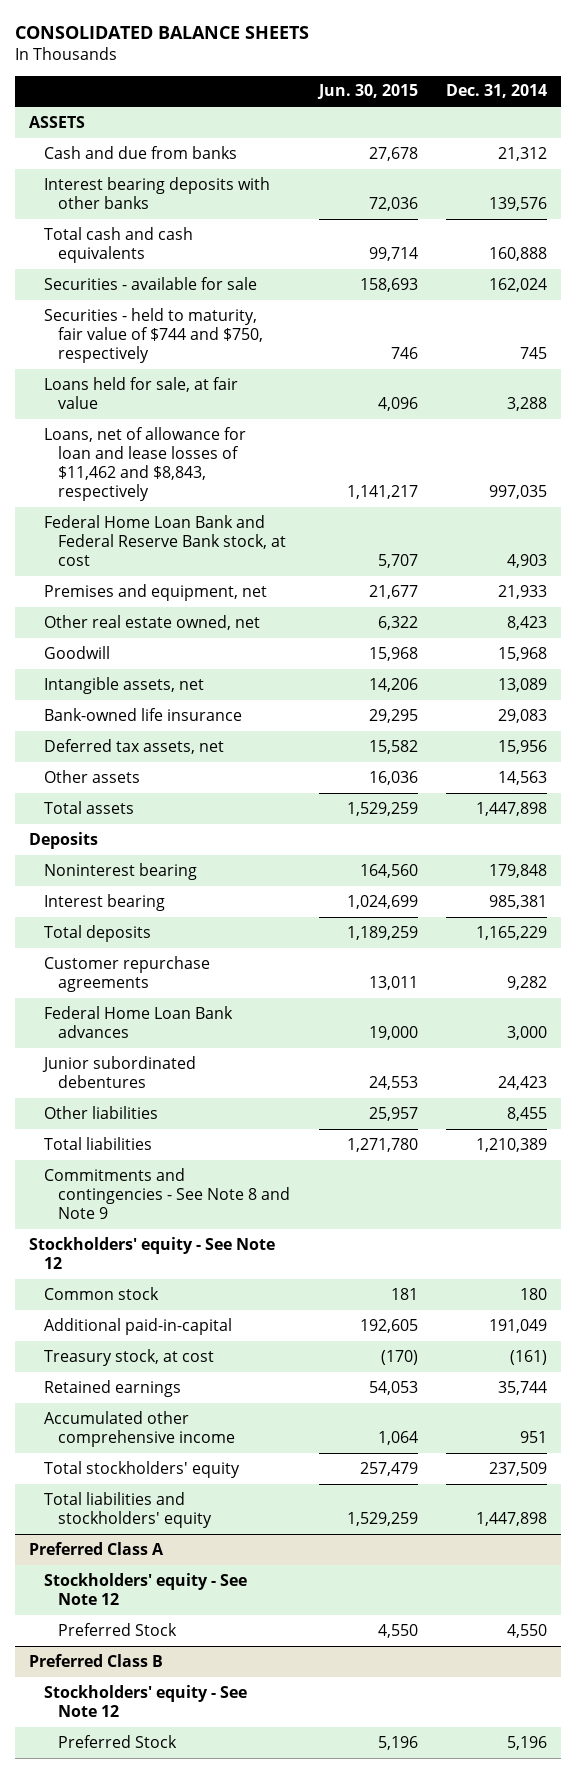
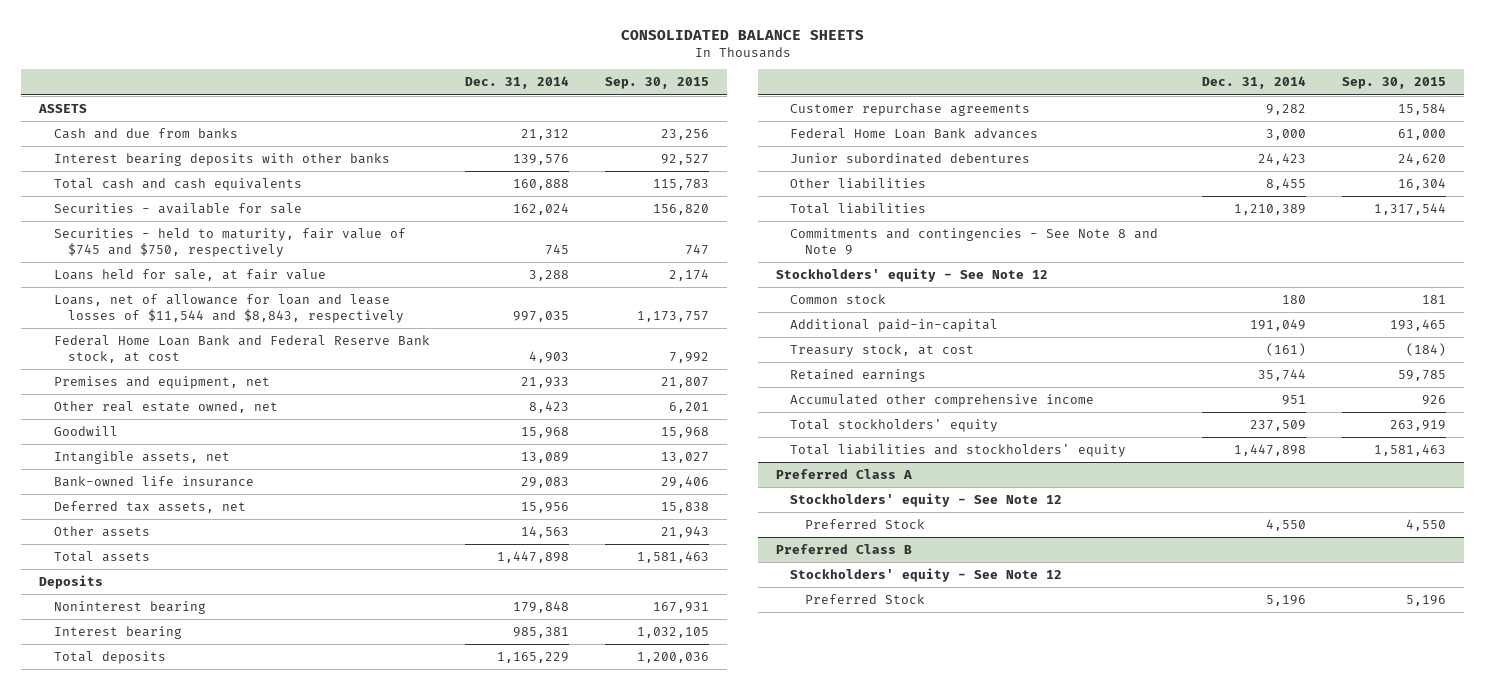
[316,84,418,100] Jun. 30, 2015 -> none
none -> [605,77,710,90] Sep. 30, 2015
[43,307,264,364] Securities - held to maturity, fair value of $744 and $750, respectively -> [53,228,406,257] Securities - held to maturity, fair value of $745 and $750, respectively
[43,426,246,502] Loans, net of allowance for loan and lease losses of $11,462 and $8,843, respectively -> [53,294,405,323] Loans, net of allowance for loan and lease losses of $11,544 and $8,843, respectively

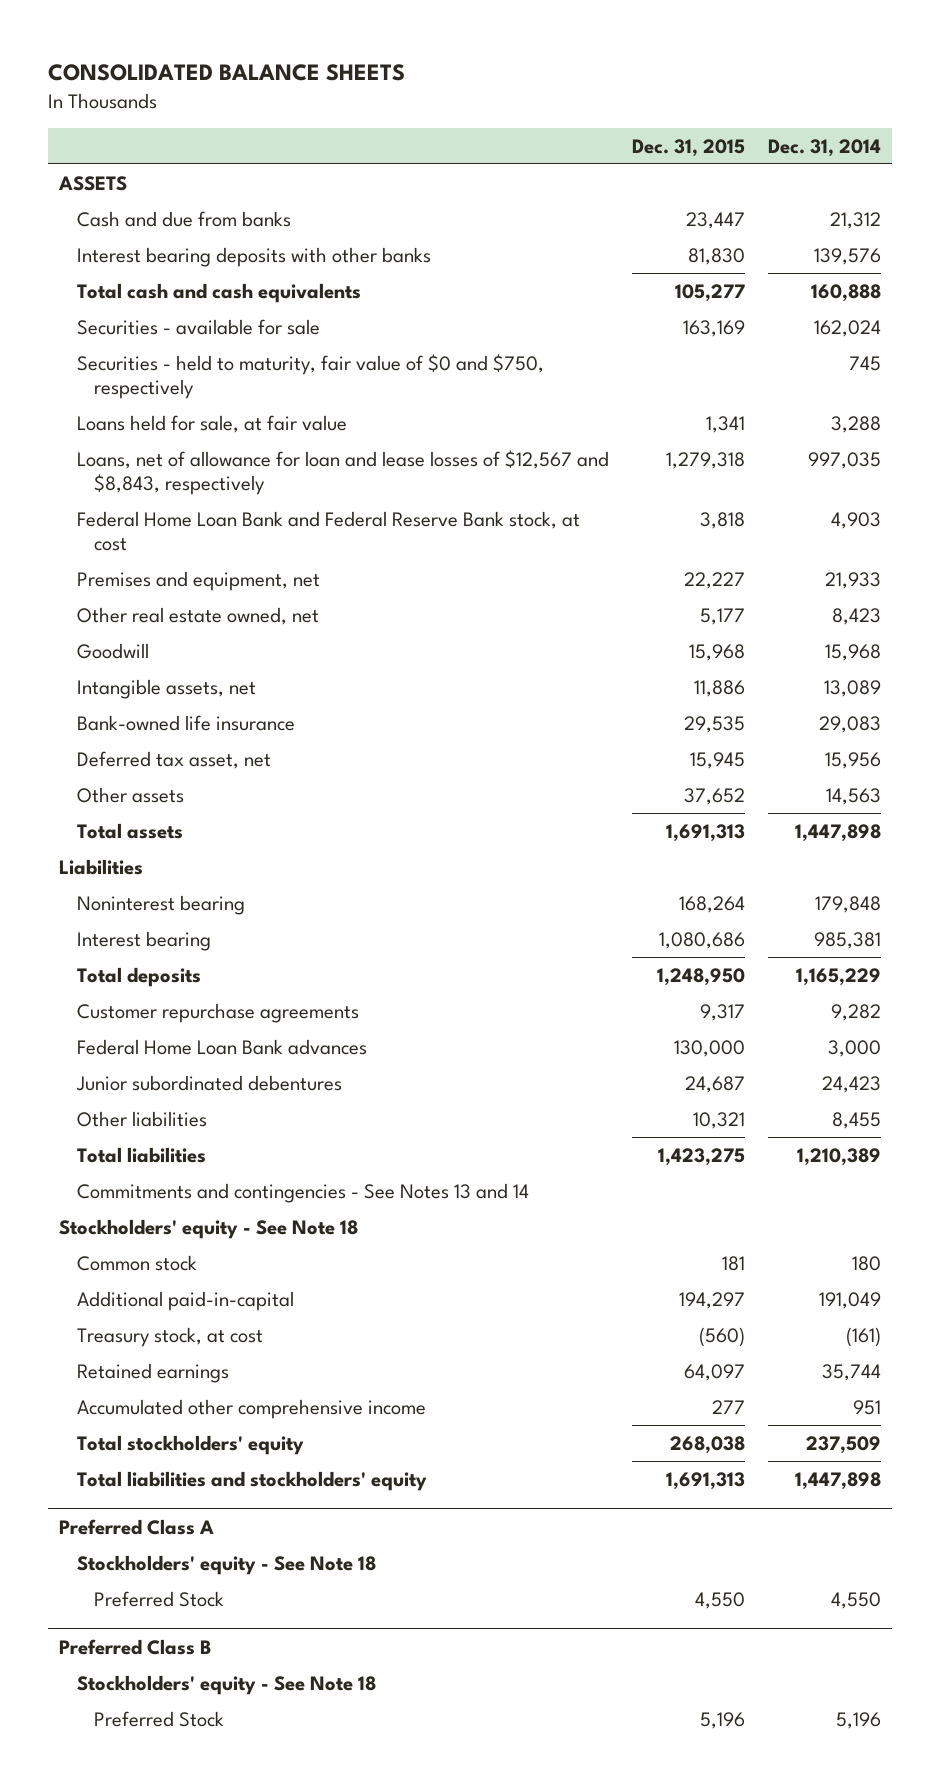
[605,77,710,90] Sep. 30, 2015 -> none
none -> [631,138,745,157] Dec. 31, 2015
[53,228,406,257] Securities - held to maturity, fair value of $745 and $750, respectively -> [76,353,544,399] Securities - held to maturity, fair value of $0 and $750, respectively
[53,294,405,323] Loans, net of allowance for loan and lease losses of $11,544 and $8,843, respectively -> [76,449,609,495] Loans, net of allowance for loan and lease losses of $12,567 and $8,843, respectively
[53,501,246,514] Deferred tax assets, net -> [76,750,271,769] Deferred tax asset, net
[39,575,104,590] Deposits -> none
none -> [59,858,144,875] Liabilities
[790,228,1159,255] Commitments and contingencies - See Note 8 and Note 9 -> [76,1182,529,1203] Commitments and contingencies - See Notes 13 and 14
[775,268,1048,283] Stockholders' equity - See Note 12 -> [59,1218,359,1239] Stockholders' equity - See Note 18
[790,493,1063,508] Stockholders' equity - See Note 12 -> [76,1554,376,1575] Stockholders' equity - See Note 18
[790,568,1063,583] Stockholders' equity - See Note 12 -> [76,1674,376,1695] Stockholders' equity - See Note 18

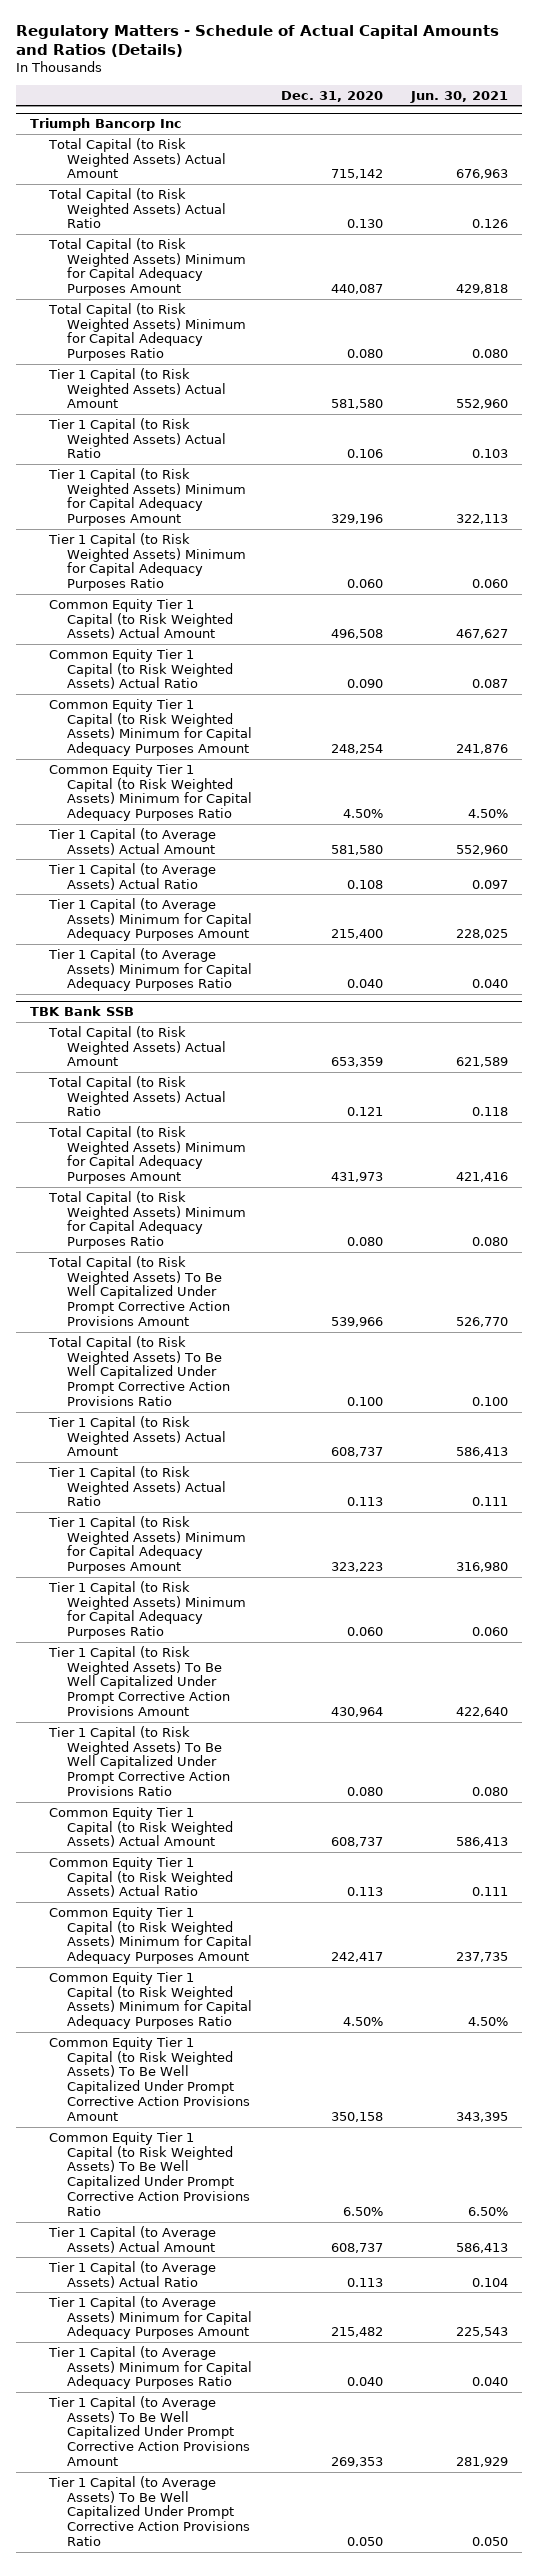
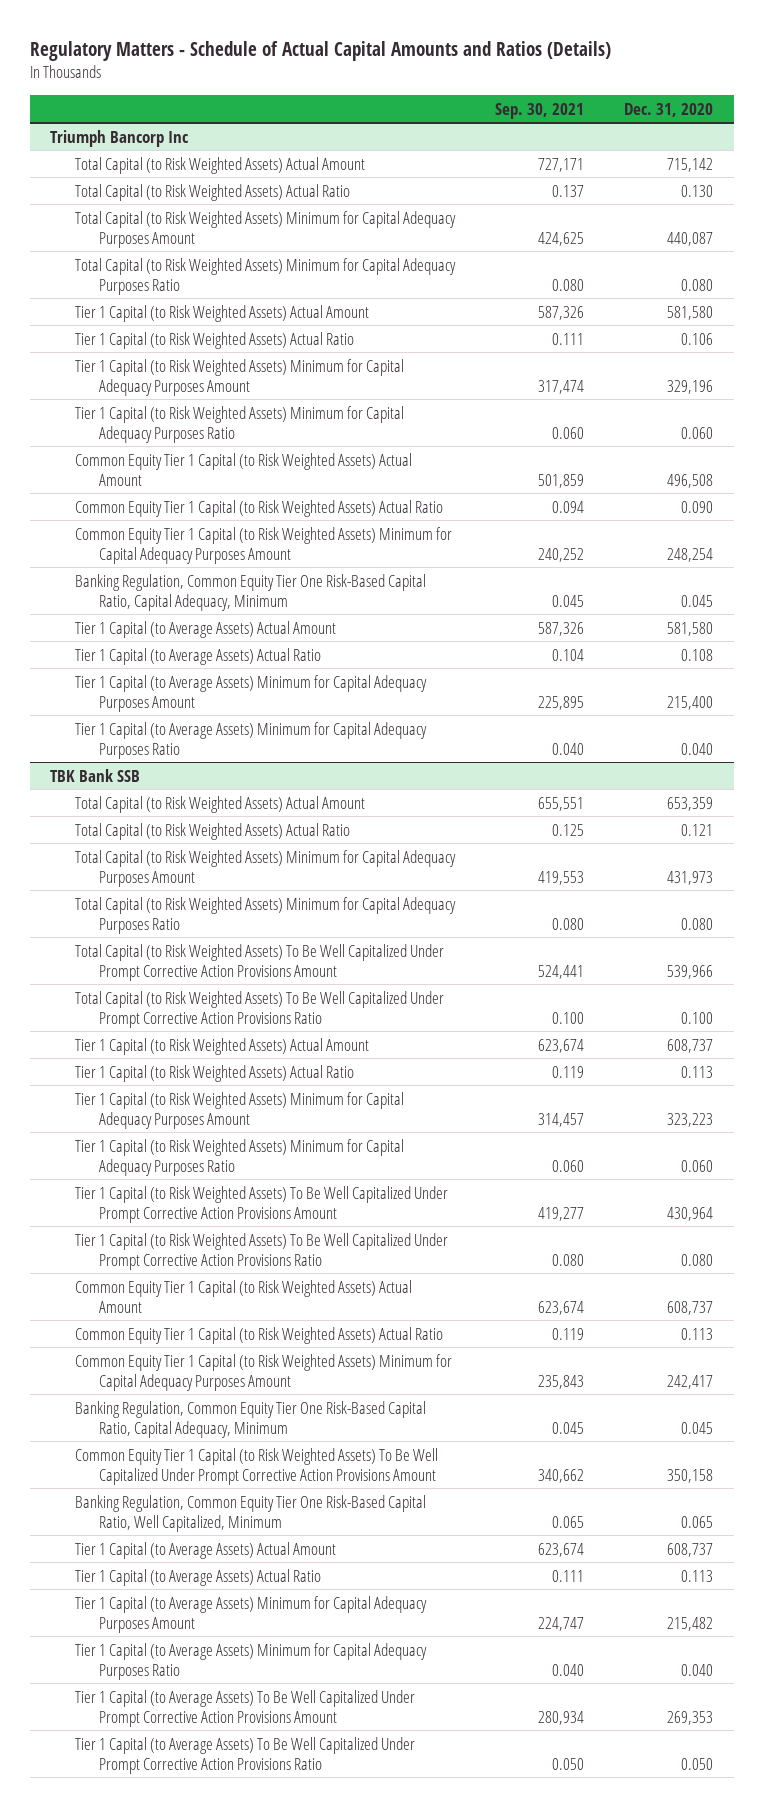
[410,90,509,103] Jun. 30, 2021 -> none
none -> [494,102,584,119] Sep. 30, 2021
[48,763,253,822] Common Equity Tier 1 Capital (to Risk Weighted Assets) Minimum for Capital Adequacy Purposes Ratio -> none
none -> [74,573,426,611] Banking Regulation, Common Equity Tier One Risk-Based Capital Ratio, Capital Adequacy, Minimum
[48,1971,253,2030] Common Equity Tier 1 Capital (to Risk Weighted Assets) Minimum for Capital Adequacy Purposes Ratio -> none
none -> [74,1400,426,1438] Banking Regulation, Common Equity Tier One Risk-Based Capital Ratio, Capital Adequacy, Minimum
[48,2131,251,2216] Common Equity Tier 1 Capital (to Risk Weighted Assets) To Be Well Capitalized Under Prompt Corrective Action Provisions Ratio -> none
none -> [74,1494,426,1532] Banking Regulation, Common Equity Tier One Risk-Based Capital Ratio, Well Capitalized, Minimum

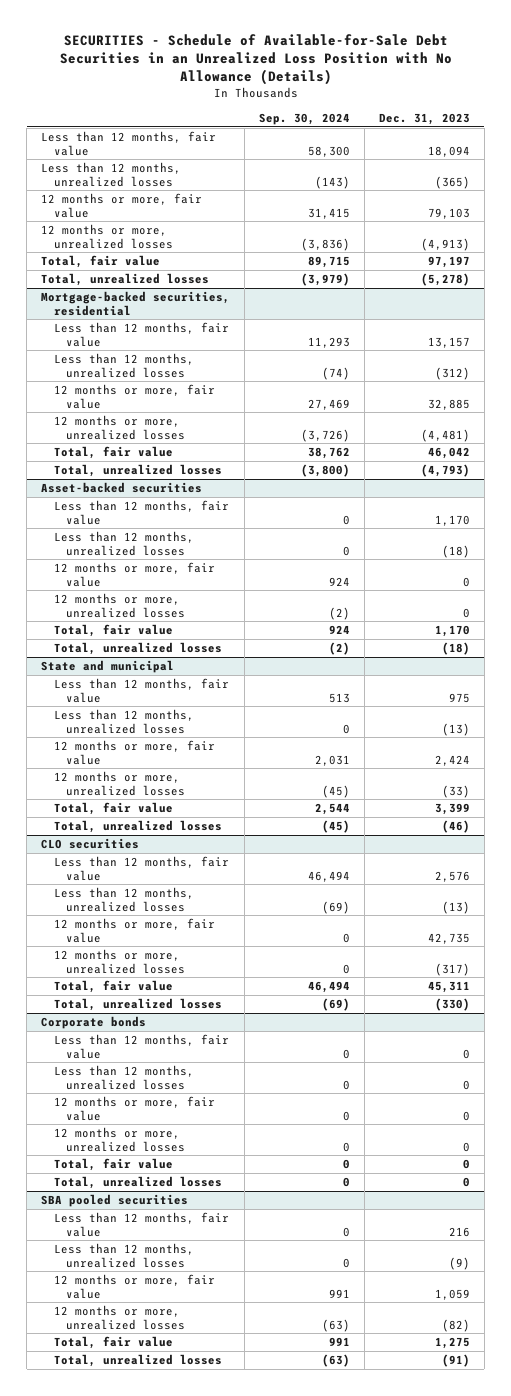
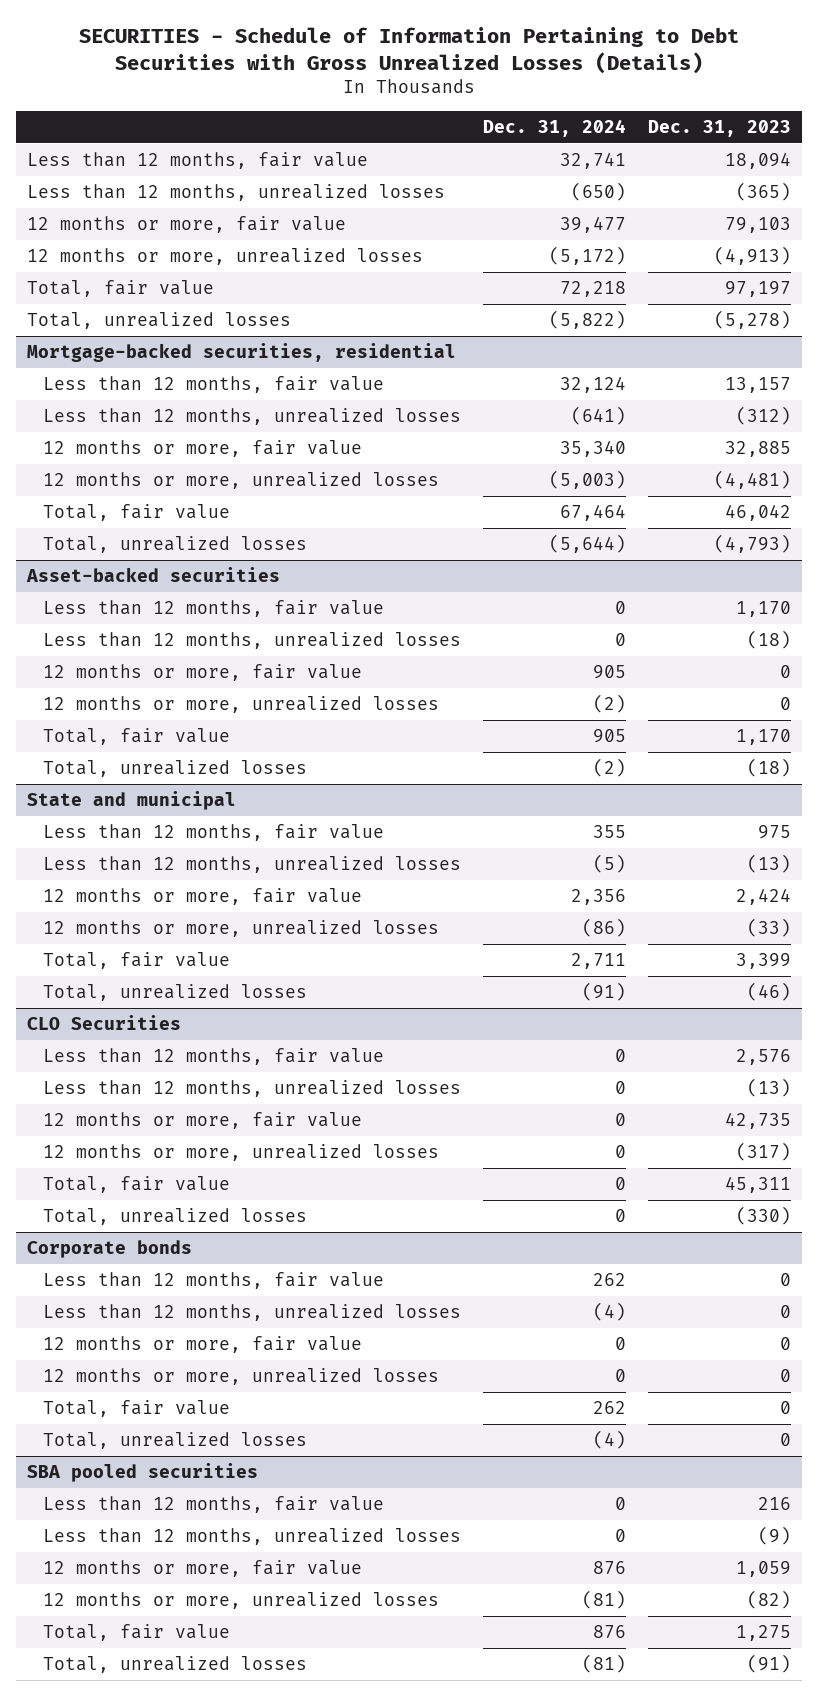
[59,33,452,86] SECURITIES - Schedule of Available-for-Sale Debt Securities in an Unrealized Loss Position with No Allowance (Details) -> [79,26,740,74] SECURITIES - Schedule of Information Pertaining to Debt Securities with Gross Unrealized Losses (Details)
[259,112,351,125] Sep. 30, 2024 -> none
none -> [483,118,627,137] Dec. 31, 2024
[41,838,140,850] CLO securities -> [27,1015,182,1031] CLO Securities

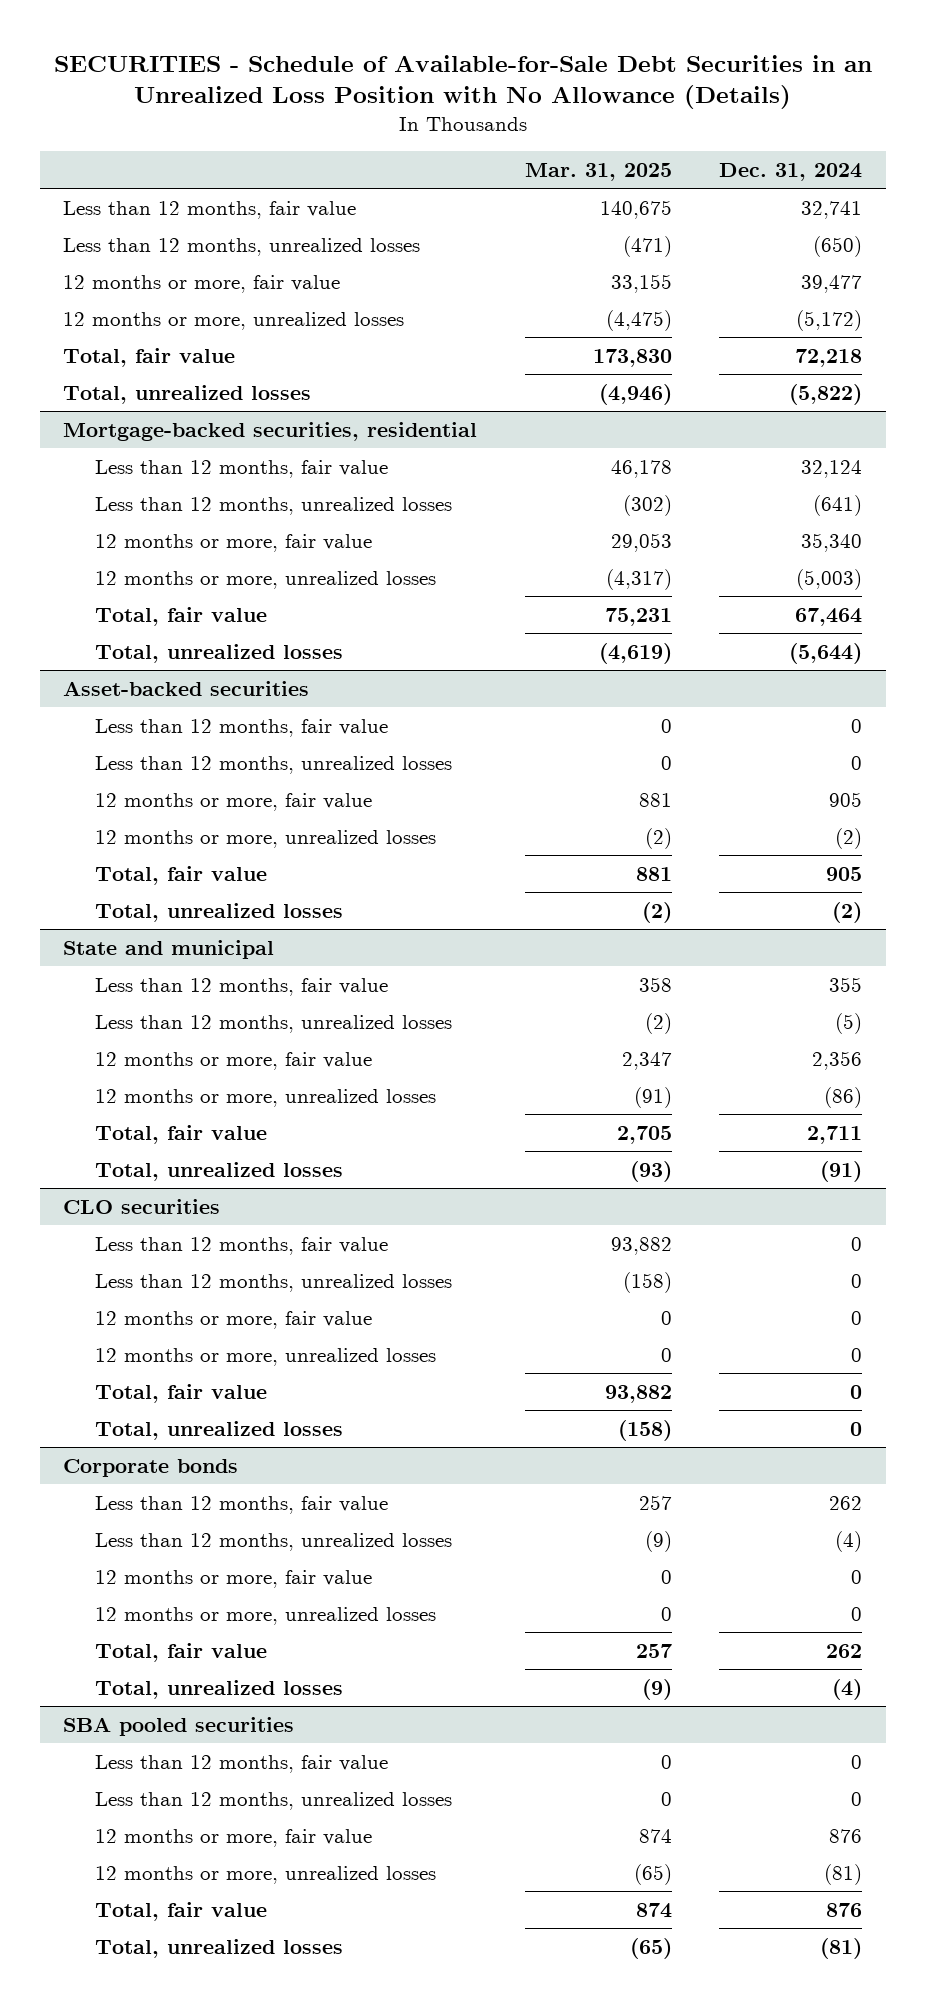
[79,26,740,74] SECURITIES - Schedule of Information Pertaining to Debt Securities with Gross Unrealized Losses (Details) -> [53,54,872,110] SECURITIES - Schedule of Available-for-Sale Debt Securities in an Unrealized Loss Position with No Allowance (Details)
[648,119,792,137] Dec. 31, 2023 -> none
none -> [524,162,672,181] Mar. 31, 2025
[27,1015,182,1031] CLO Securities -> [63,1198,221,1214] CLO securities

